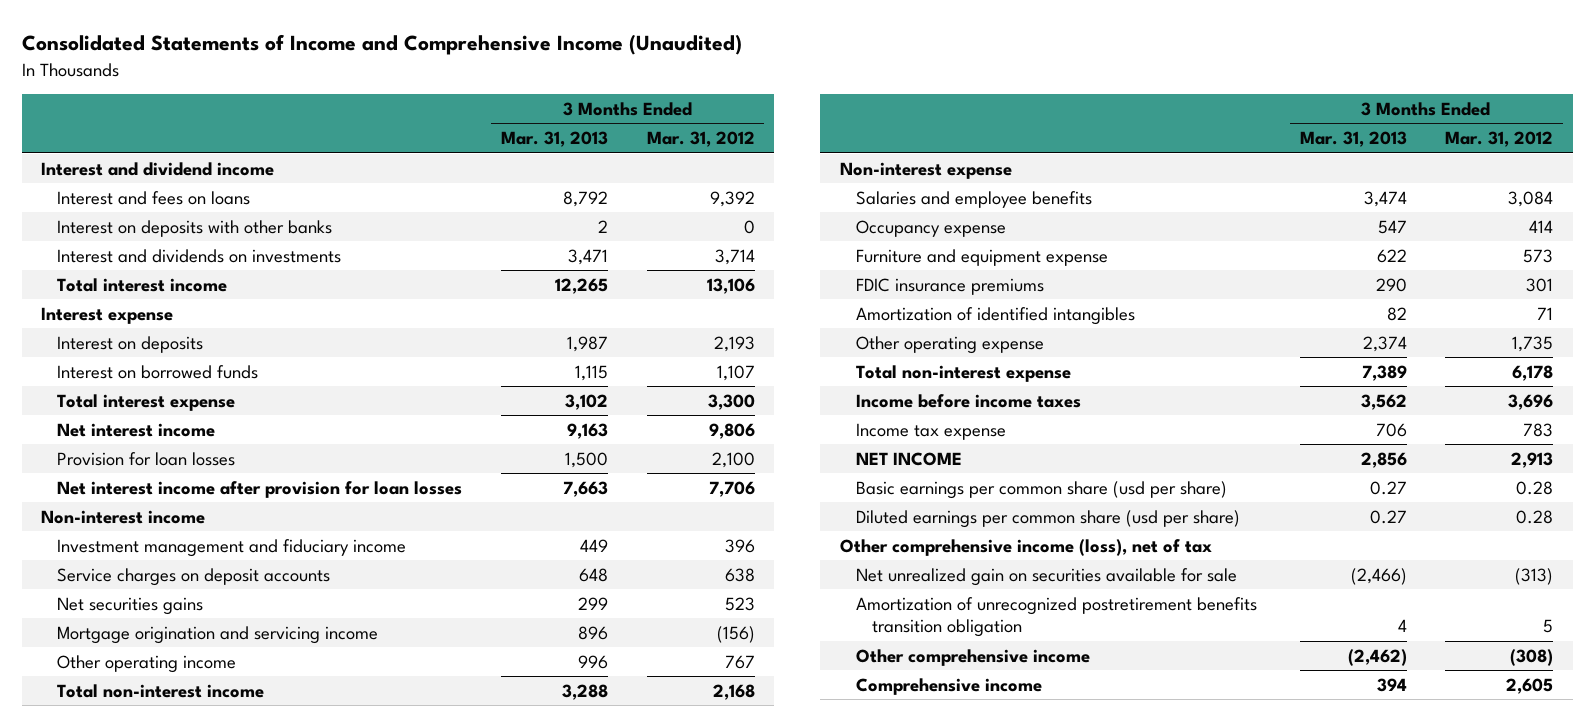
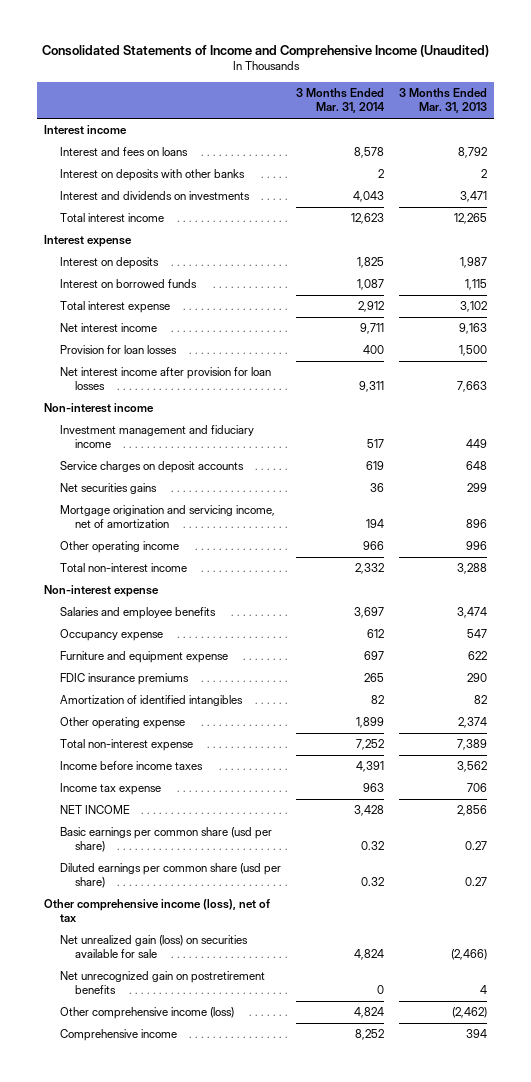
[646,131,755,148] Mar. 31, 2012 -> none
none -> [295,88,385,114] 3 Months Ended Mar. 31, 2014
[41,161,275,176] Interest and dividend income -> [44,125,128,136] Interest income
[57,625,379,644] Mortgage origination and servicing income -> [59,505,275,529] Mortgage origination and servicing income, net of amortization
[855,596,1257,638] Amortization of unrecognized postretirement benefits transition obligation -> none
[855,567,1237,586] Net unrealized gain on securities available for sale -> [59,935,248,959] Net unrealized gain (loss) on securities available for sale
none -> [59,971,265,995] Net unrecognized gain on postretirement benefits
[855,648,1090,666] Other comprehensive income -> [59,1007,234,1020] Other comprehensive income (loss)

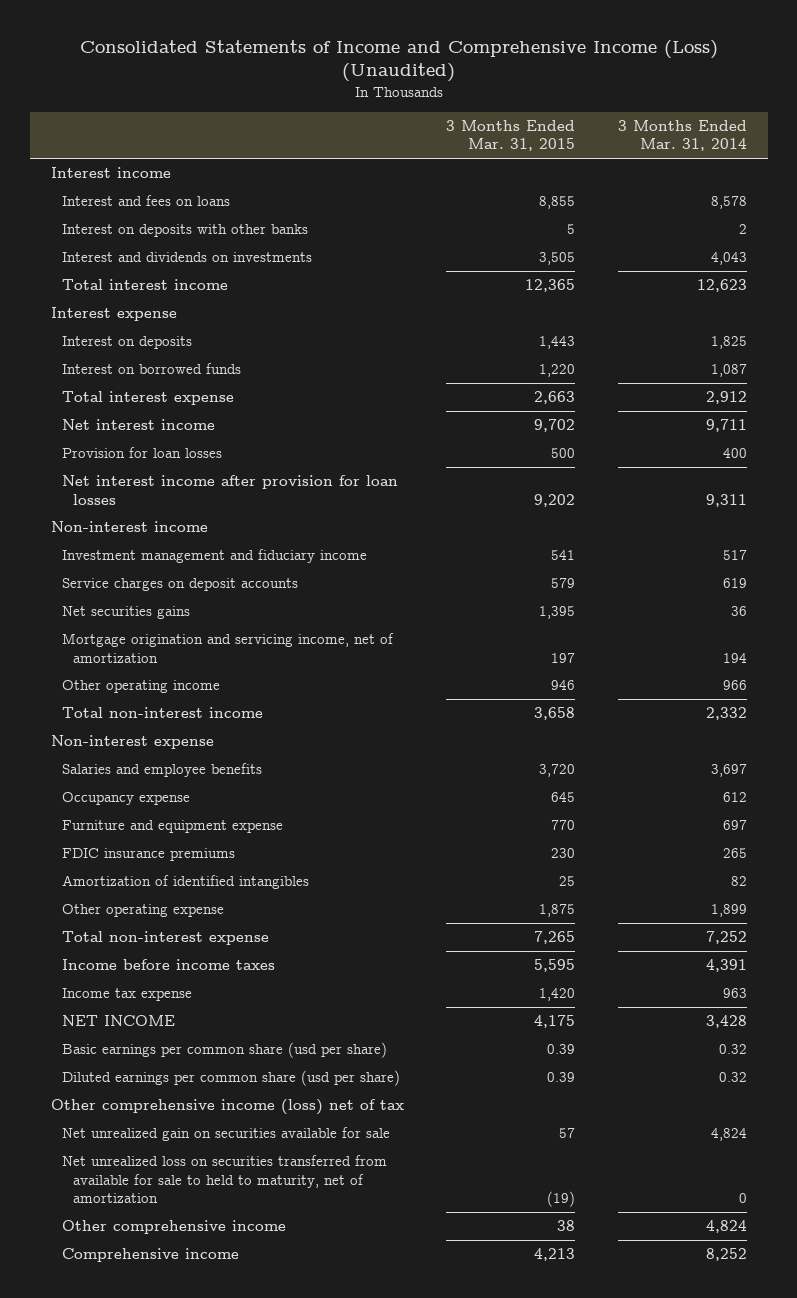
[41,44,489,58] Consolidated Statements of Income and Comprehensive Income (Unaudited) -> [79,40,718,83] Consolidated Statements of Income and Comprehensive Income (Loss) (Unaudited)
[398,88,487,114] 3 Months Ended Mar. 31, 2013 -> none
none -> [446,120,576,152] 3 Months Ended Mar. 31, 2015
[59,971,265,995] Net unrecognized gain on postretirement benefits -> none
[44,899,271,923] Other comprehensive income (loss), net of tax -> [50,1099,404,1116] Other comprehensive income (loss) net of tax
[59,935,248,959] Net unrealized gain (loss) on securities available for sale -> [62,1127,391,1142] Net unrealized gain on securities available for sale
none -> [62,1155,388,1203] Net unrealized loss on securities transferred from available for sale to held to maturity, net of amortization
[59,1007,234,1020] Other comprehensive income (loss) -> [62,1220,287,1235] Other comprehensive income

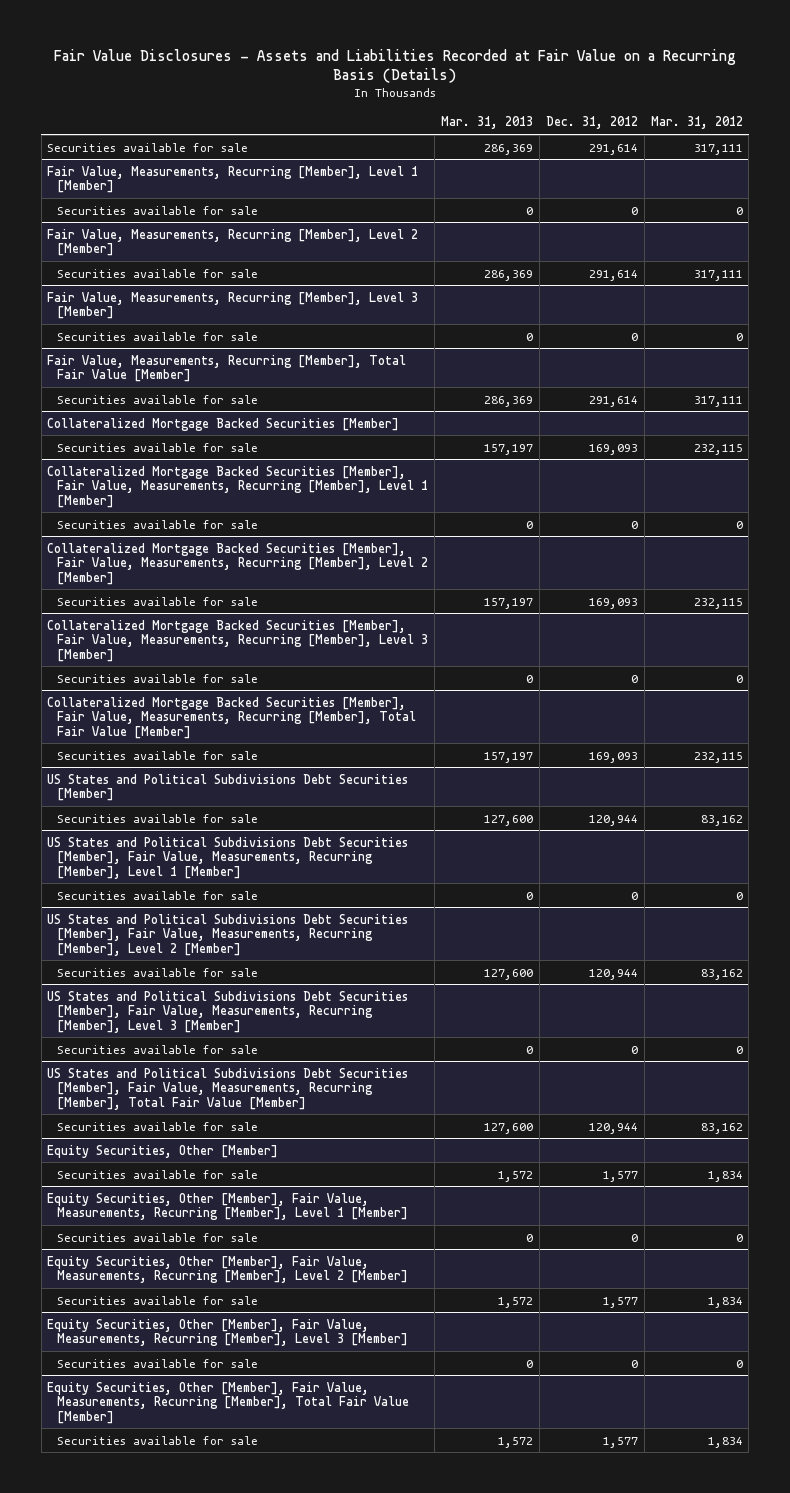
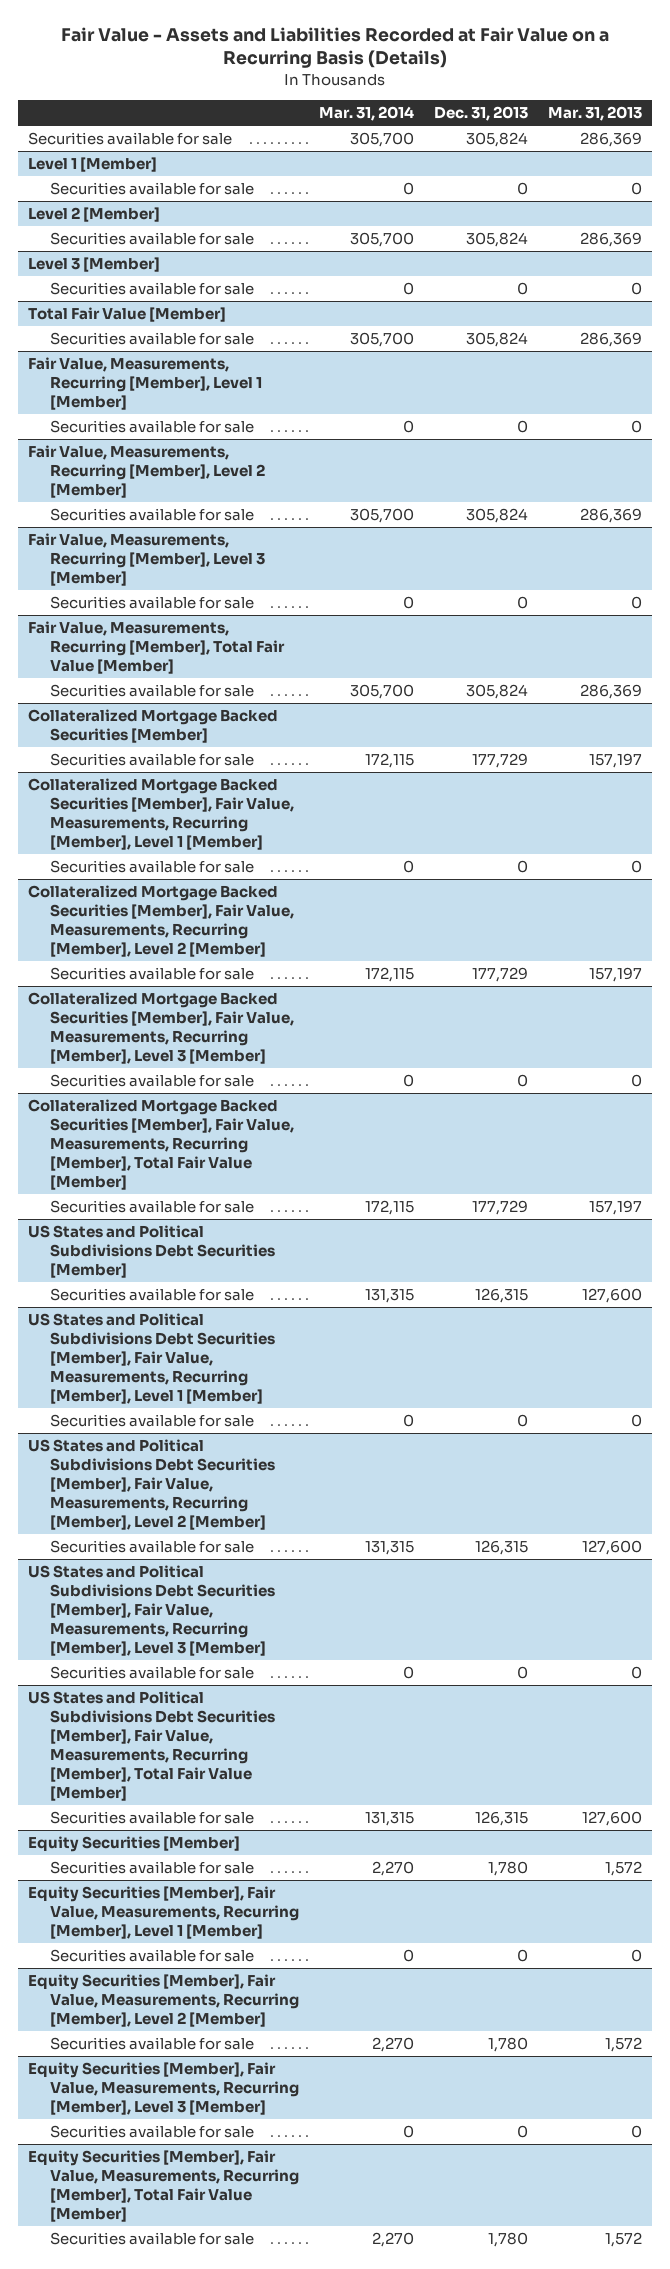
[54,48,737,84] Fair Value Disclosures - Assets and Liabilities Recorded at Fair Value on a Recurring Basis (Details) -> [60,27,609,69] Fair Value - Assets and Liabilities Recorded at Fair Value on a Recurring Basis (Details)
[545,116,638,130] Dec. 31, 2012 -> none
[650,116,743,130] Mar. 31, 2012 -> none
none -> [319,105,415,121] Mar. 31, 2014
none -> [434,105,529,121] Dec. 31, 2013
none -> [27,157,157,173] Level 1 [Member]
none -> [50,182,255,196] Securities available for sale
none -> [27,207,160,223] Level 2 [Member]
none -> [50,232,255,246] Securities available for sale
none -> [27,257,160,273] Level 3 [Member]
none -> [50,282,255,296] Securities available for sale
none -> [27,307,226,323] Total Fair Value [Member]
none -> [50,332,255,346] Securities available for sale
[47,1144,279,1158] Equity Securities, Other [Member] -> [27,1836,240,1853] Equity Securities [Member]
[47,1192,409,1221] Equity Securities, Other [Member], Fair Value, Measurements, Recurring [Member], Level 1 [Member] -> [27,1886,300,1940] Equity Securities [Member], Fair Value, Measurements, Recurring [Member], Level 1 [Member]
[47,1255,409,1284] Equity Securities, Other [Member], Fair Value, Measurements, Recurring [Member], Level 2 [Member] -> [27,1974,300,2028] Equity Securities [Member], Fair Value, Measurements, Recurring [Member], Level 2 [Member]
[47,1318,409,1347] Equity Securities, Other [Member], Fair Value, Measurements, Recurring [Member], Level 3 [Member] -> [27,2062,300,2116] Equity Securities [Member], Fair Value, Measurements, Recurring [Member], Level 3 [Member]
[47,1381,410,1424] Equity Securities, Other [Member], Fair Value, Measurements, Recurring [Member], Total Fair Value [Member] -> [27,2150,300,2222] Equity Securities [Member], Fair Value, Measurements, Recurring [Member], Total Fair Value [Member]

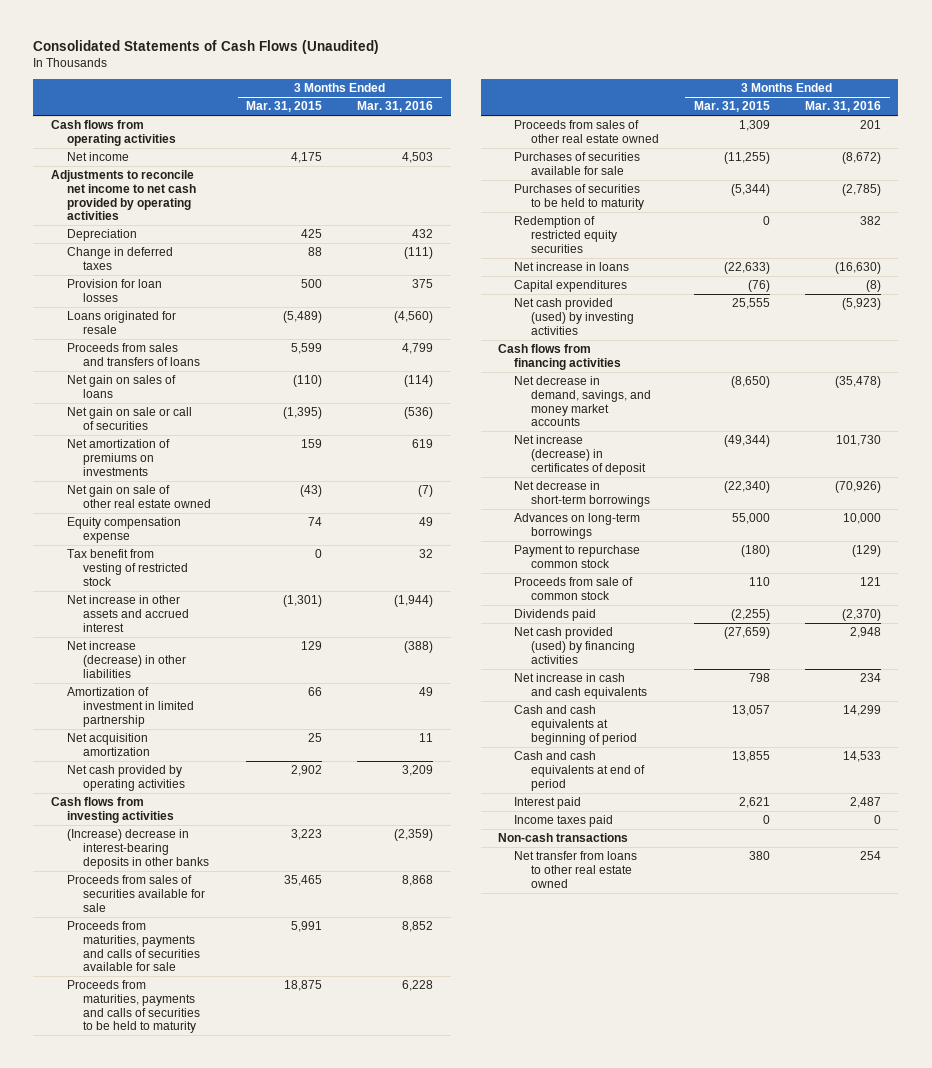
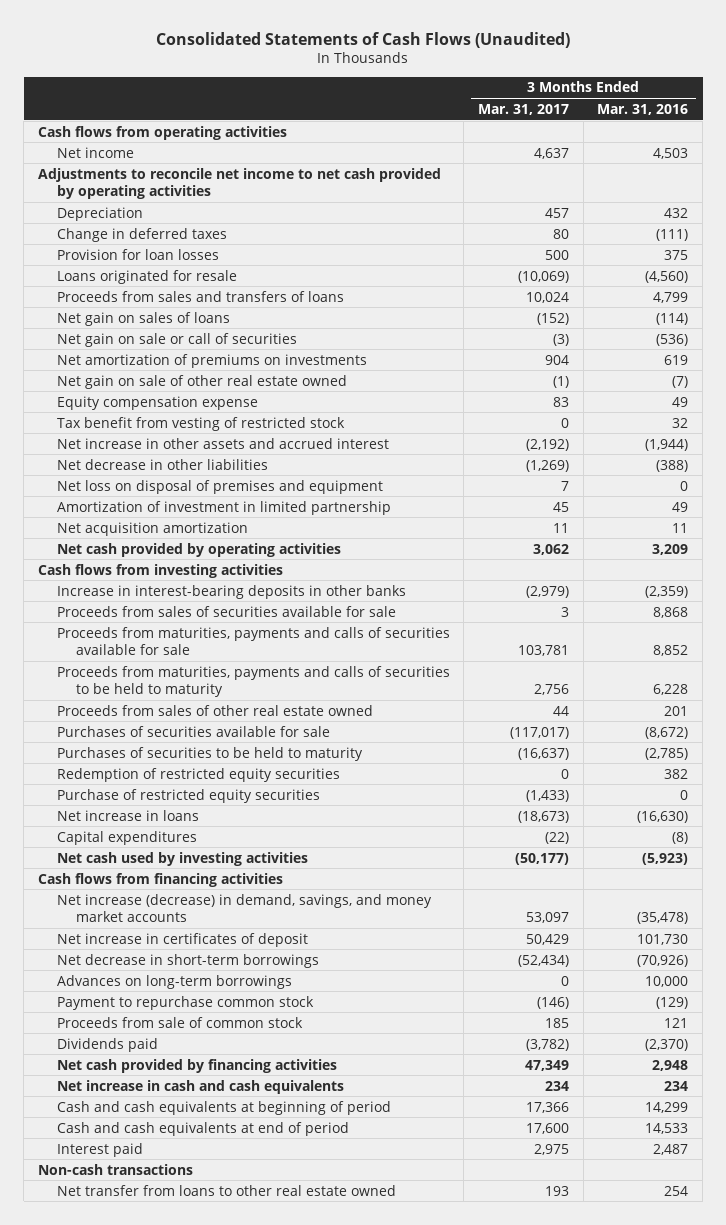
[246,101,323,113] Mar. 31, 2015 -> none
none -> [478,103,570,115] Mar. 31, 2017
[66,641,187,678] Net increase (decrease) in other liabilities -> [56,458,268,470] Net decrease in other liabilities
none -> [56,479,383,494] Net loss on disposal of premises and equipment
[66,829,210,869] (Increase) decrease in interest-bearing deposits in other banks -> [56,584,406,599] Increase in interest-bearing deposits in other banks
none -> [56,788,320,803] Purchase of restricted equity securities
[514,298,634,335] Net cash provided (used) by investing activities -> [56,851,308,866] Net cash used by investing activities
[514,376,651,427] Net decrease in demand, savings, and money market accounts -> [56,893,432,923] Net increase (decrease) in demand, savings, and money market accounts
[514,435,646,475] Net increase (decrease) in certificates of deposit -> [56,932,308,947] Net increase in certificates of deposit
[514,627,635,664] Net cash provided (used) by financing activities -> [56,1058,337,1073] Net cash provided by financing activities
[514,815,614,828] Income taxes paid -> none

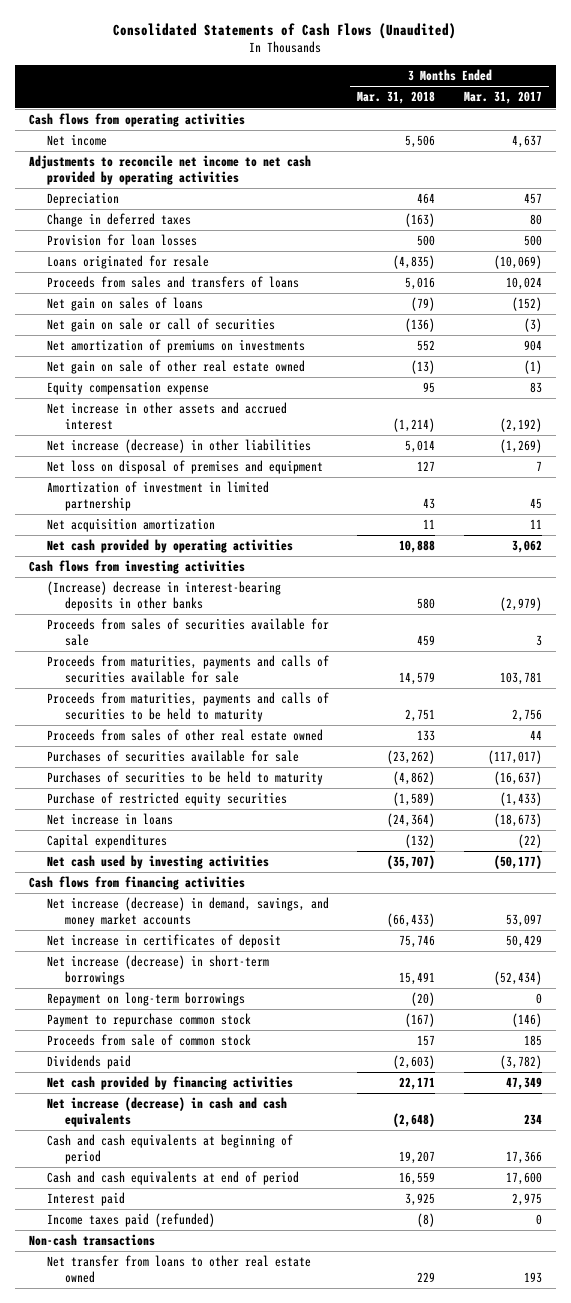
[597,103,689,115] Mar. 31, 2016 -> none
none -> [357,91,436,105] Mar. 31, 2018
[56,416,345,431] Tax benefit from vesting of restricted stock -> none
[56,458,268,470] Net decrease in other liabilities -> [47,439,312,454] Net increase (decrease) in other liabilities
[56,584,406,599] Increase in interest-bearing deposits in other banks -> [47,581,282,612] (Increase) decrease in interest-bearing deposits in other banks
[56,767,340,782] Redemption of restricted equity securities -> none
[56,953,319,968] Net decrease in short-term borrowings -> [47,955,270,986] Net increase (decrease) in short-term borrowings
[56,974,292,989] Advances on long-term borrowings -> [47,992,246,1007] Repayment on long-term borrowings
[56,1079,344,1094] Net increase in cash and cash equivalents -> [47,1097,288,1128] Net increase (decrease) in cash and cash equivalents
none -> [47,1213,216,1228] Income taxes paid (refunded)

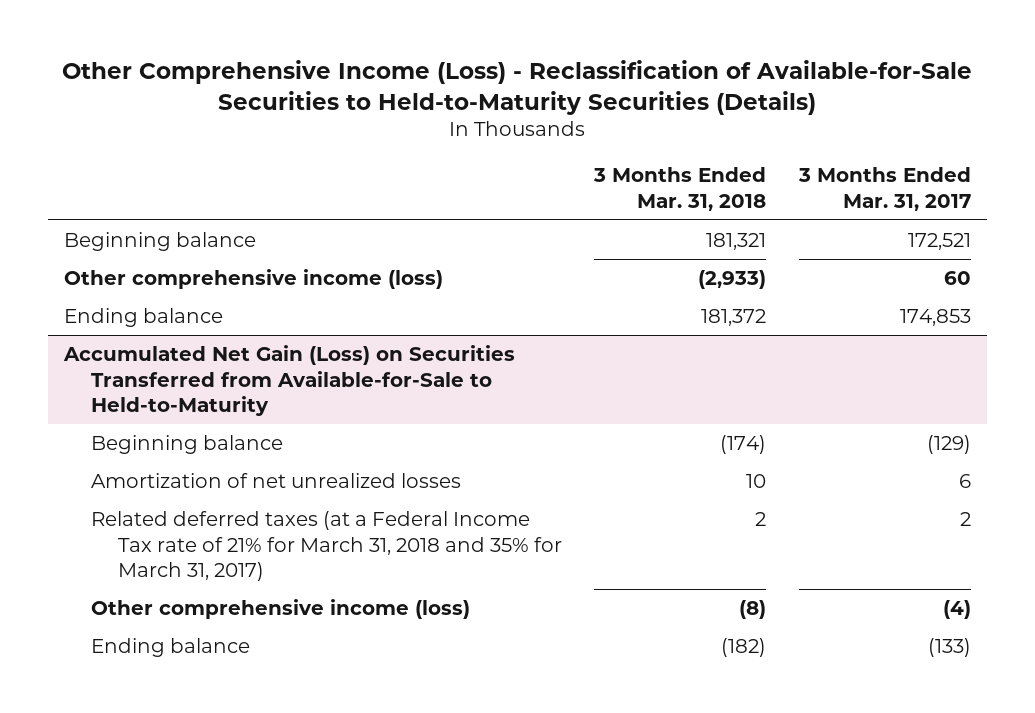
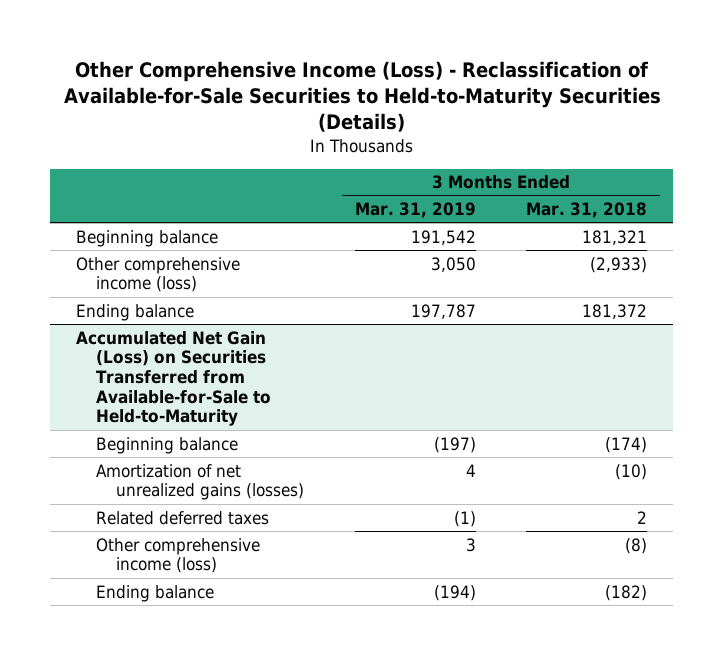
[797,167,971,211] 3 Months Ended Mar. 31, 2017 -> none
none -> [354,201,476,218] Mar. 31, 2019
[91,472,462,488] Amortization of net unrealized losses -> [96,463,305,501] Amortization of net unrealized gains (losses)
[746,473,767,488] 10 -> [615,463,648,480] (10)
[91,510,562,582] Related deferred taxes (at a Federal Income Tax rate of 21% for March 31, 2018 and 35% for March 31, 2017) -> [96,510,270,525] Related deferred taxes

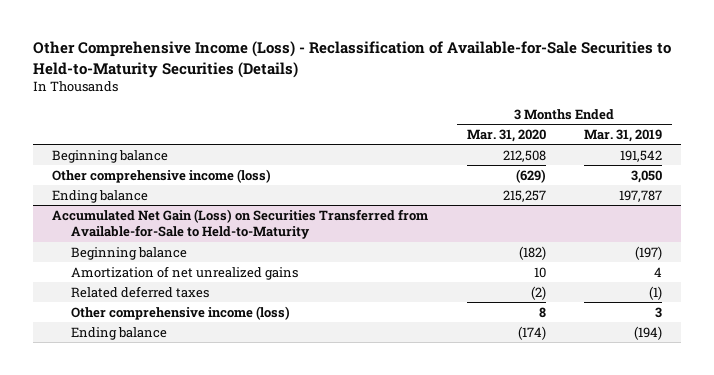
[526,201,648,218] Mar. 31, 2018 -> none
none -> [466,128,546,142] Mar. 31, 2020
[96,463,305,501] Amortization of net unrealized gains (losses) -> [71,265,299,280] Amortization of net unrealized gains

